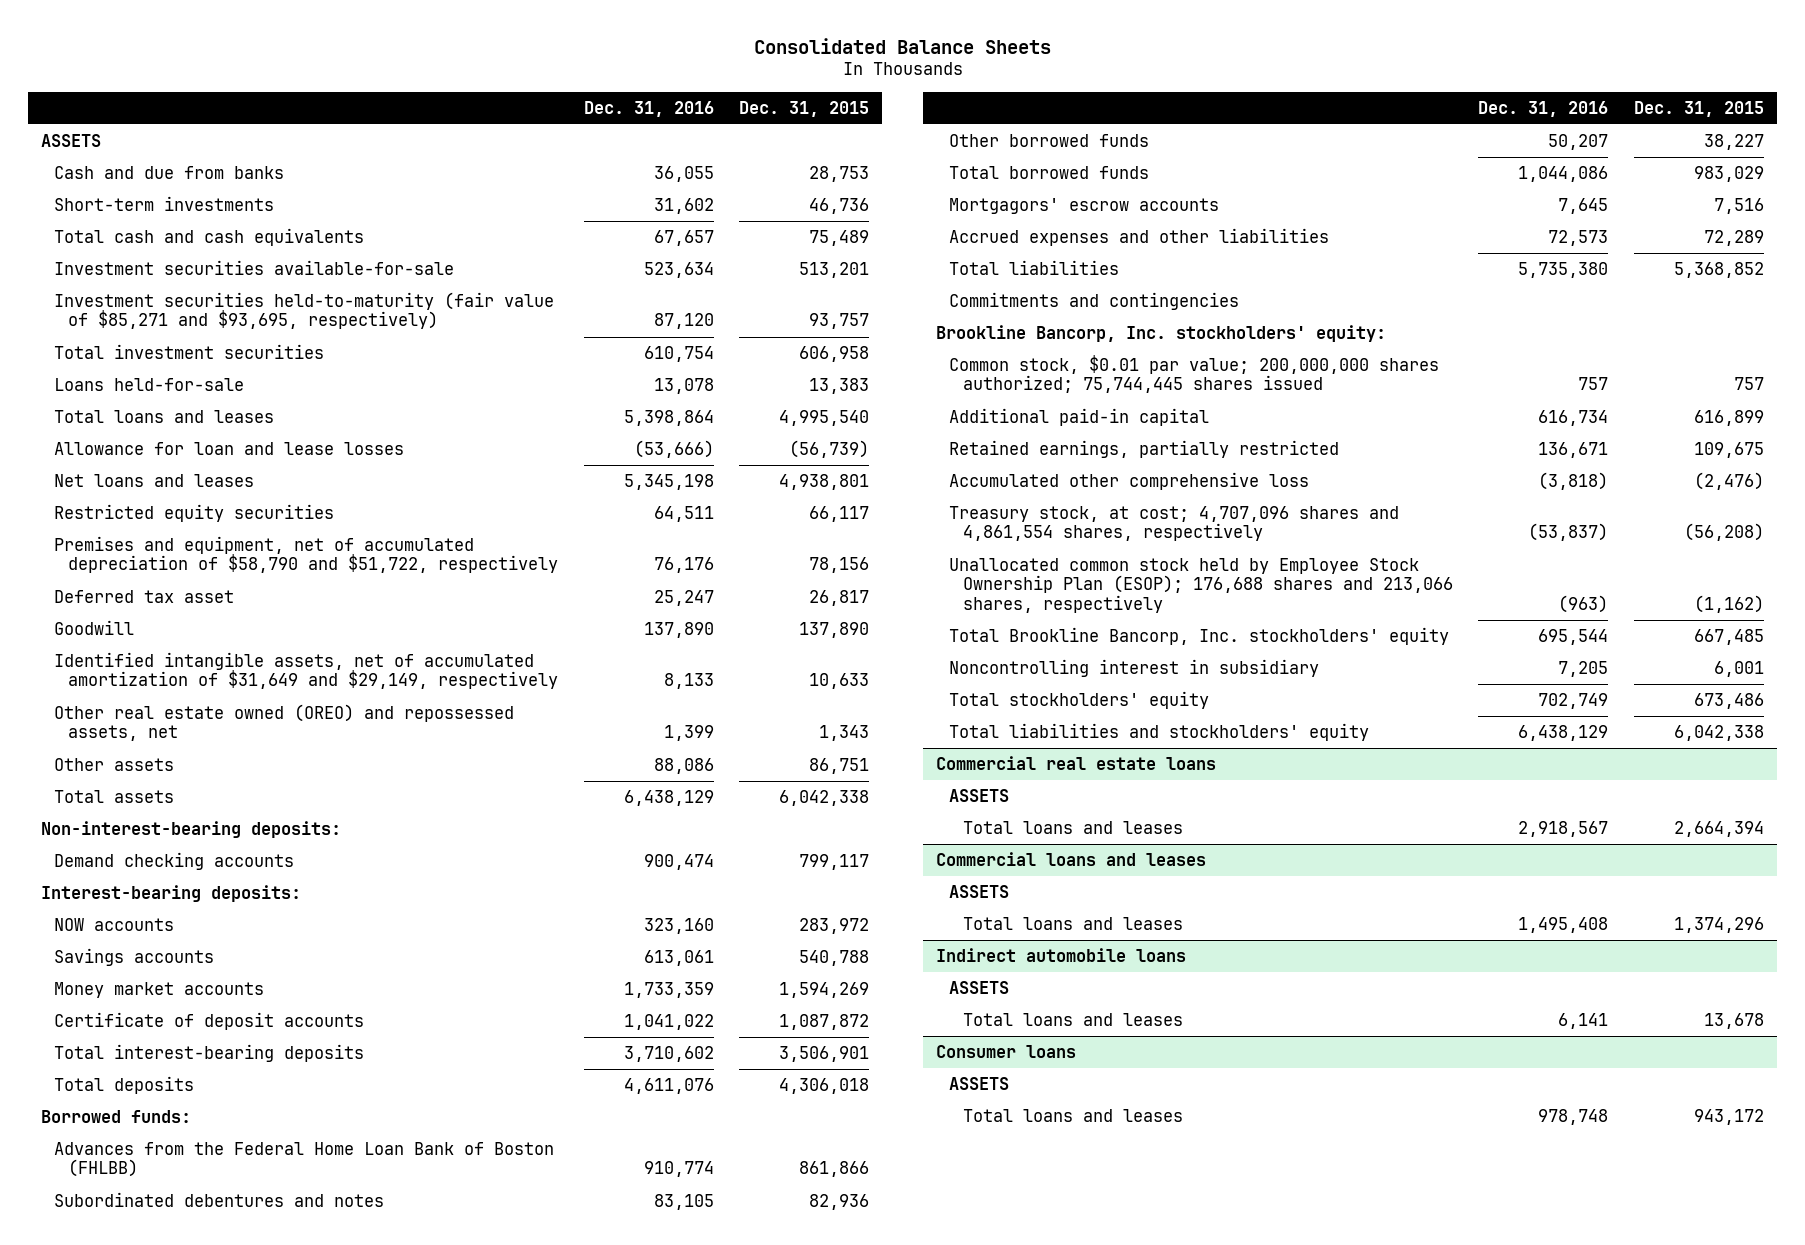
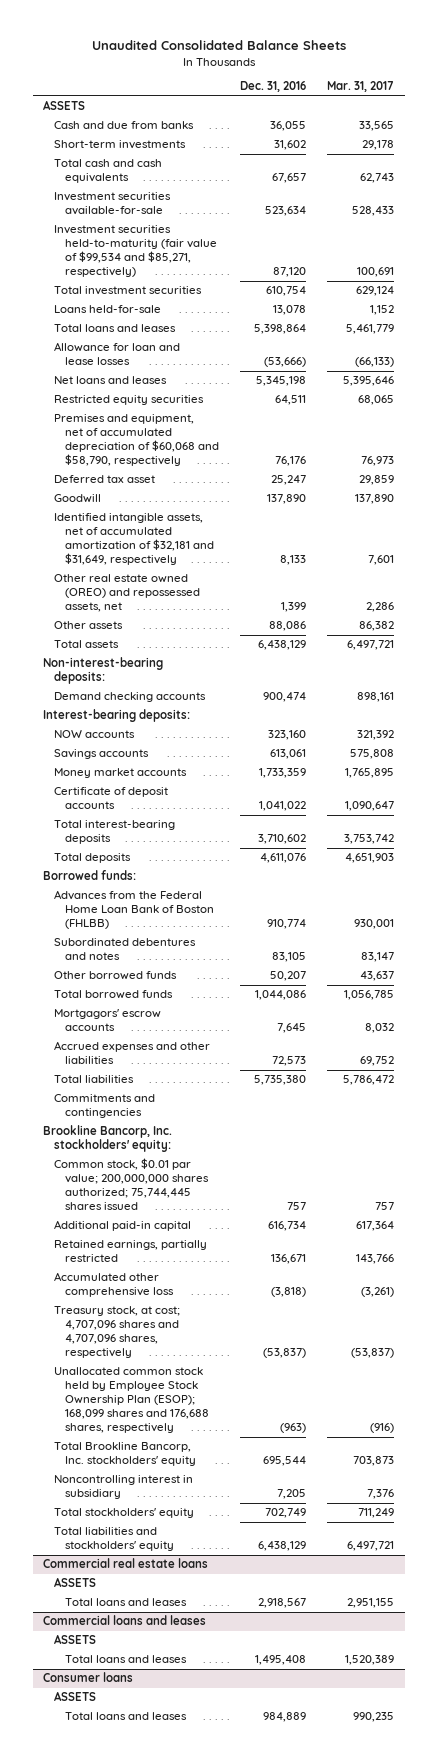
[753,37,1051,54] Consolidated Balance Sheets -> [91,40,346,51] Unaudited Consolidated Balance Sheets
[739,100,870,117] Dec. 31, 2015 -> none
none -> [327,81,395,93] Mar. 31, 2017
[54,291,555,330] Investment securities held-to-maturity (fair value of $85,271 and $93,695, respectively) -> [54,225,217,278] Investment securities held-to-maturity (fair value of $99,534 and $85,271, respectively)
[54,535,558,574] Premises and equipment, net of accumulated depreciation of $58,790 and $51,722, respectively -> [54,414,219,467] Premises and equipment, net of accumulated depreciation of $60,068 and $58,790, respectively
[54,651,558,690] Identified intangible assets, net of accumulated amortization of $31,649 and $29,149, respectively -> [54,513,214,566] Identified intangible assets, net of accumulated amortization of $32,181 and $31,649, respectively
[949,505,1400,542] Treasury stock, at cost; 4,707,096 shares and 4,861,554 shares, respectively -> [54,1306,181,1359] Treasury stock, at cost; 4,707,096 shares and 4,707,096 shares, respectively
[949,557,1453,613] Unallocated common stock held by Employee Stock Ownership Plan (ESOP); 176,688 shares and 213,066 shares, respectively -> [54,1367,209,1434] Unallocated common stock held by Employee Stock Ownership Plan (ESOP); 168,099 shares and 176,688 shares, respectively
[936,947,1187,962] Indirect automobile loans -> none
[949,980,1010,994] ASSETS -> none
[962,1012,1183,1026] Total loans and leases -> none
[1538,1108,1609,1125] 978,748 -> [263,1712,307,1723] 984,889

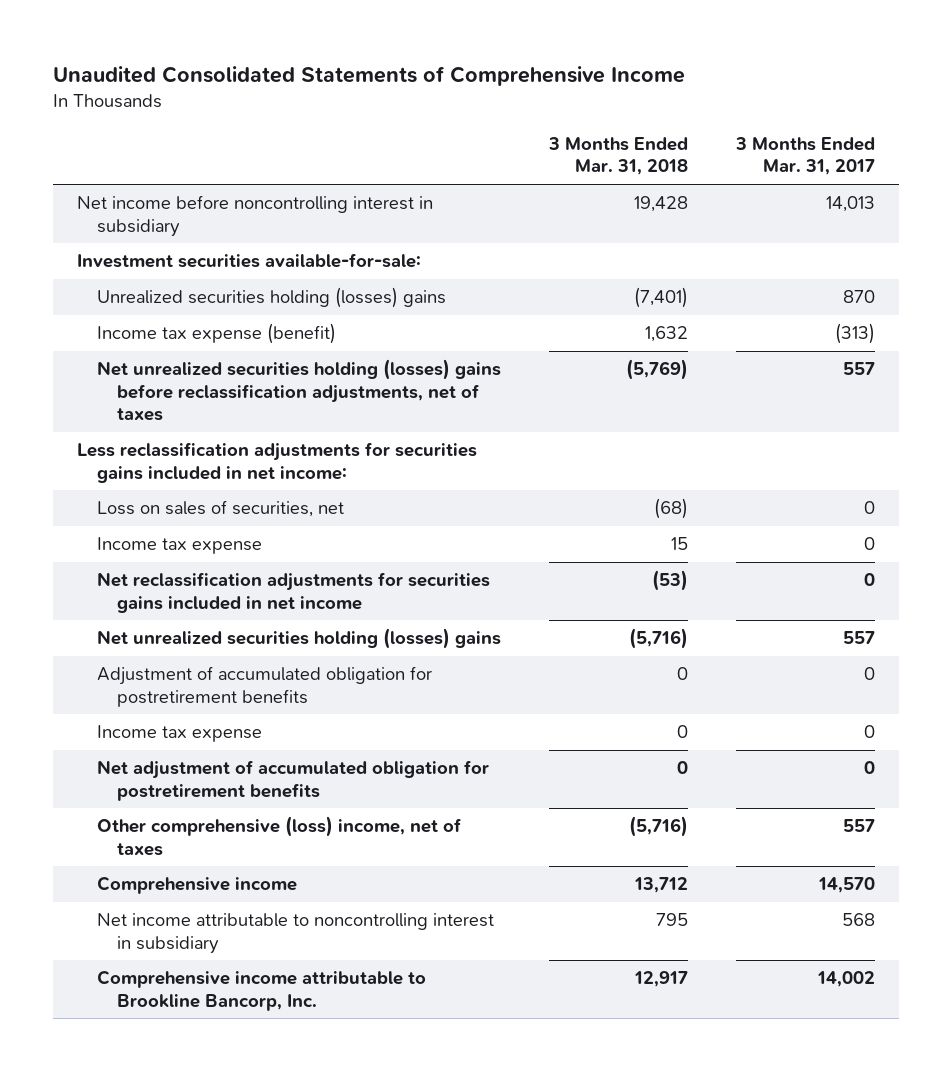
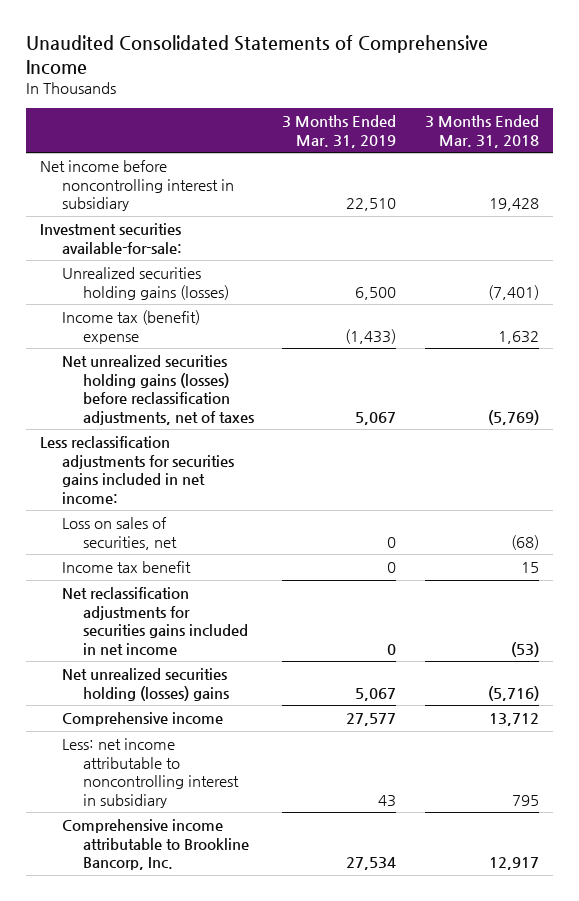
[735,137,876,176] 3 Months Ended Mar. 31, 2017 -> none
none -> [282,115,397,148] 3 Months Ended Mar. 31, 2019
[97,287,447,309] Unrealized securities holding (losses) gains -> [61,267,229,300] Unrealized securities holding gains (losses)
[97,323,337,345] Income tax expense (benefit) -> [61,310,200,344] Income tax (benefit) expense
[97,359,502,421] Net unrealized securities holding (losses) gains before reclassification adjustments, net of taxes -> [61,355,254,425] Net unrealized securities holding gains (losses) before reclassification adjustments, net of taxes
[97,537,263,555] Income tax expense -> [61,561,191,574] Income tax benefit
[97,666,433,707] Adjustment of accumulated obligation for postretirement benefits -> none
[97,725,263,743] Income tax expense -> none
[97,760,490,801] Net adjustment of accumulated obligation for postretirement benefits -> none
[97,816,463,856] Other comprehensive (loss) income, net of taxes -> none
[97,913,495,954] Net income attributable to noncontrolling interest in subsidiary -> [61,738,239,808] Less: net income attributable to noncontrolling interest in subsidiary

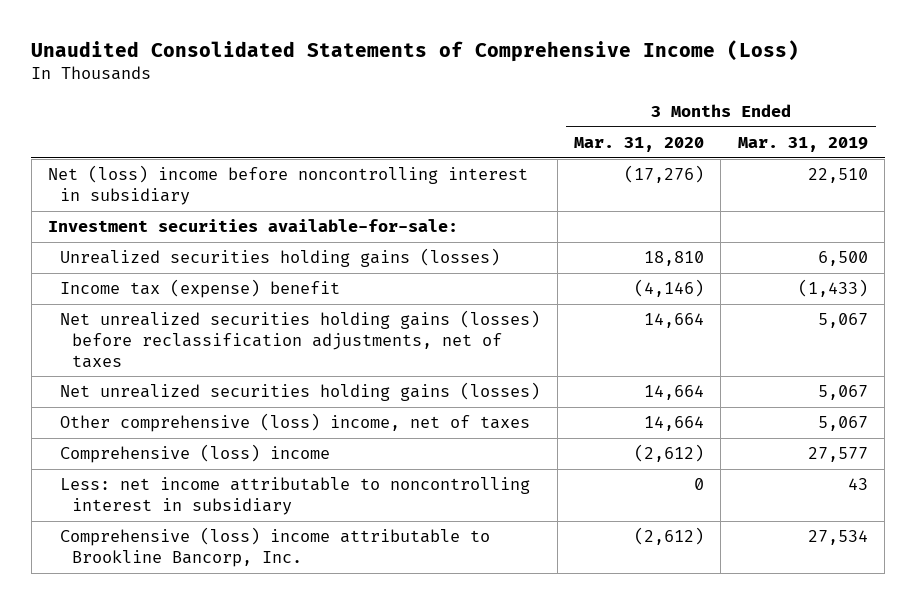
[25,35,488,75] Unaudited Consolidated Statements of Comprehensive Income -> [31,40,800,63] Unaudited Consolidated Statements of Comprehensive Income (Loss)
[424,115,539,148] 3 Months Ended Mar. 31, 2018 -> none
none -> [574,137,705,153] Mar. 31, 2020
[40,160,234,212] Net income before noncontrolling interest in subsidiary -> [48,165,529,206] Net (loss) income before noncontrolling interest in subsidiary
[61,310,200,344] Income tax (benefit) expense -> [60,279,341,299] Income tax (expense) benefit
[40,436,234,504] Less reclassification adjustments for securities gains included in net income: -> none
[61,517,177,550] Loss on sales of securities, net -> none
[61,561,191,574] Income tax benefit -> none
[61,587,248,655] Net reclassification adjustments for securities gains included in net income -> none
[61,668,229,701] Net unrealized securities holding (losses) gains -> [60,382,541,402] Net unrealized securities holding gains (losses)
none -> [60,413,531,433] Other comprehensive (loss) income, net of taxes
[61,712,223,727] Comprehensive income -> [60,444,331,464] Comprehensive (loss) income
[61,819,249,871] Comprehensive income attributable to Brookline Bancorp, Inc. -> [60,527,491,568] Comprehensive (loss) income attributable to Brookline Bancorp, Inc.

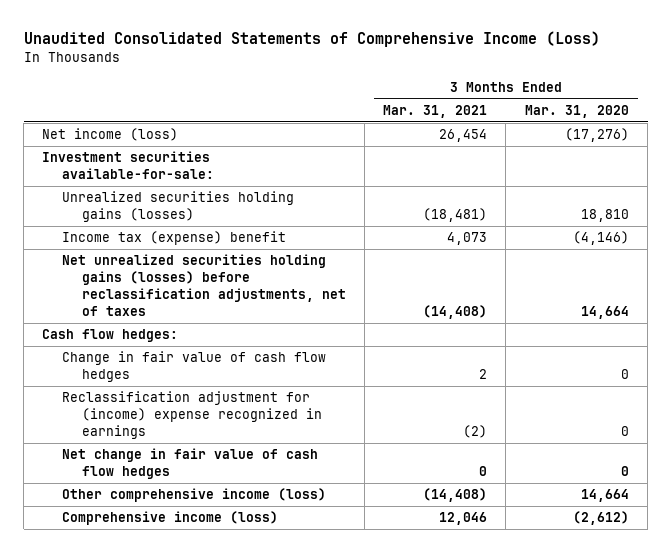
[737,137,868,153] Mar. 31, 2019 -> none
none -> [383,104,488,118] Mar. 31, 2021
[48,165,529,206] Net (loss) income before noncontrolling interest in subsidiary -> [42,128,179,142] Net income (loss)
[60,382,541,402] Net unrealized securities holding gains (losses) -> none
[60,444,331,464] Comprehensive (loss) income -> none
[60,477,531,516] Less: net income attributable to noncontrolling interest in subsidiary -> none
none -> [42,329,179,343] Cash flow hedges:
none -> [62,351,327,383] Change in fair value of cash flow hedges
none -> [62,391,322,439] Reclassification adjustment for (income) expense recognized in earnings
none -> [62,448,319,480] Net change in fair value of cash flow hedges
[60,413,531,433] Other comprehensive (loss) income, net of taxes -> [62,488,327,503] Other comprehensive income (loss)
[60,527,491,568] Comprehensive (loss) income attributable to Brookline Bancorp, Inc. -> [62,511,279,526] Comprehensive income (loss)

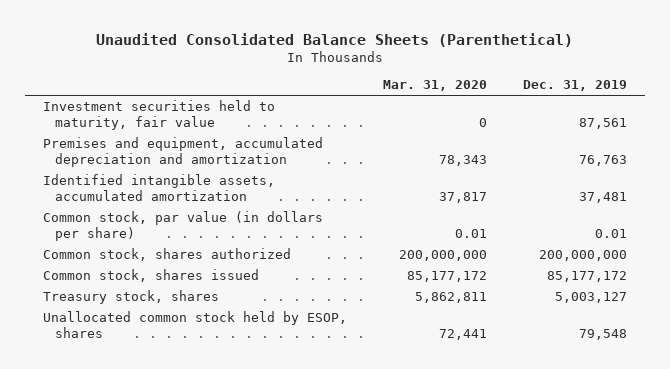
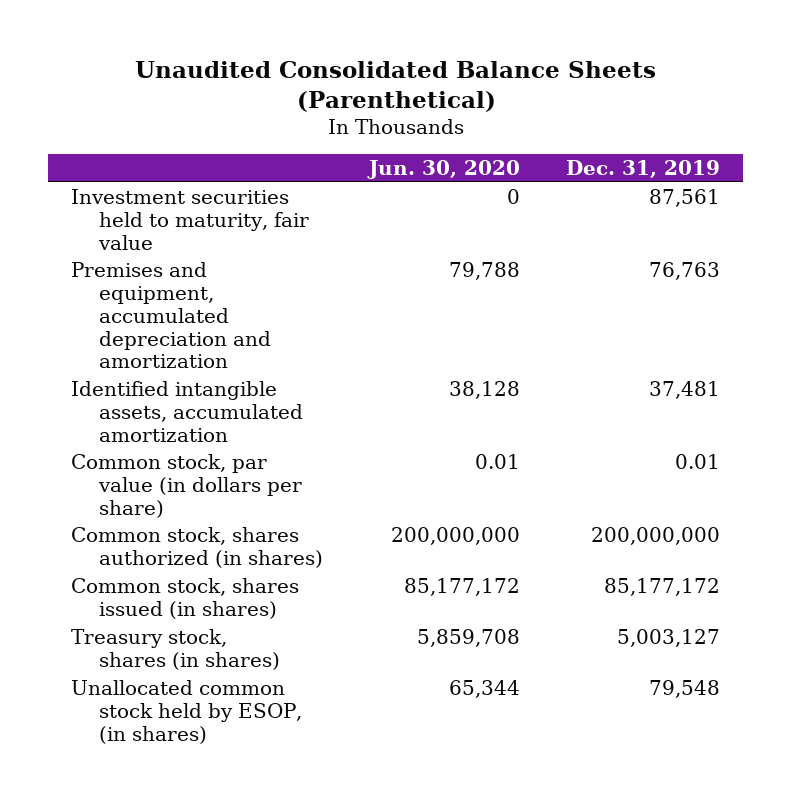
[382,80,487,92] Mar. 31, 2020 -> none
none -> [367,159,521,179] Jun. 30, 2020
[43,247,292,261] Common stock, shares authorized -> [70,526,323,568] Common stock, shares authorized (in shares)
[43,268,260,282] Common stock, shares issued -> [70,577,299,619] Common stock, shares issued (in shares)
[43,289,220,304] Treasury stock, shares -> [70,628,280,670] Treasury stock, shares (in shares)
[43,310,348,338] Unallocated common stock held by ESOP, shares -> [70,679,302,744] Unallocated common stock held by ESOP, (in shares)

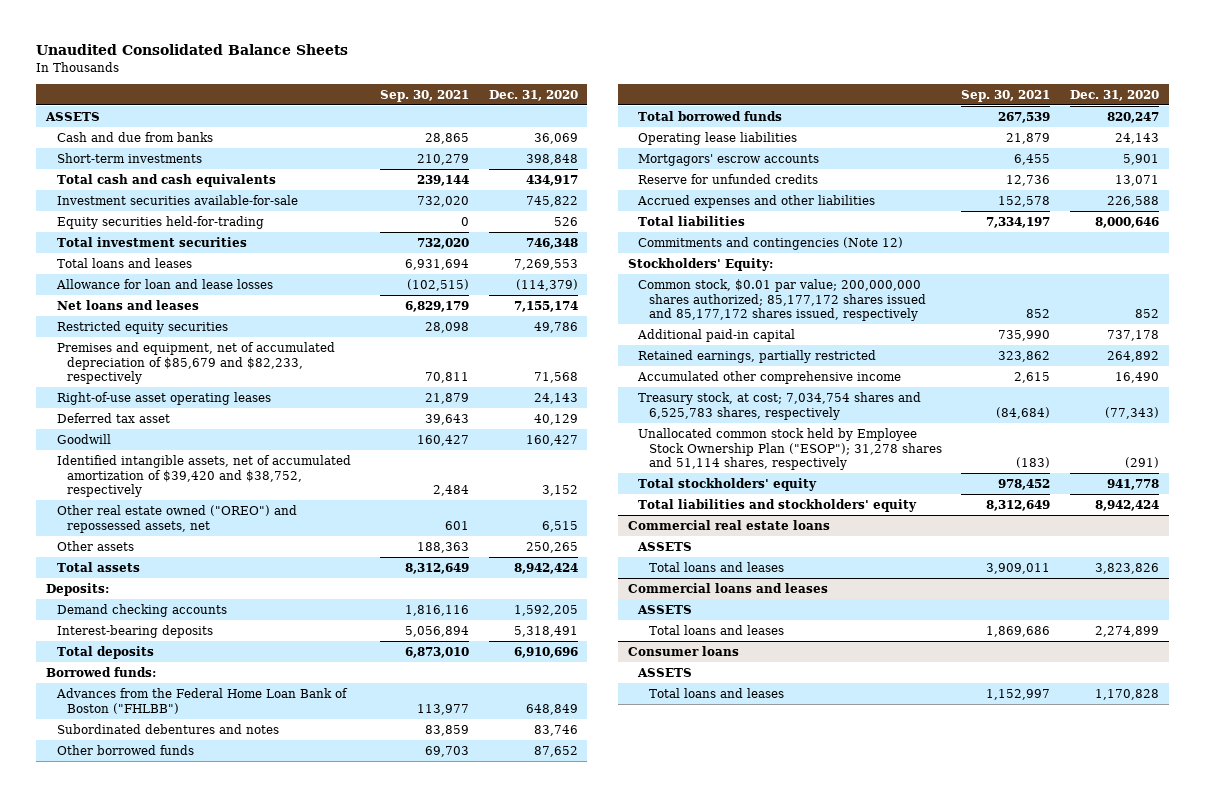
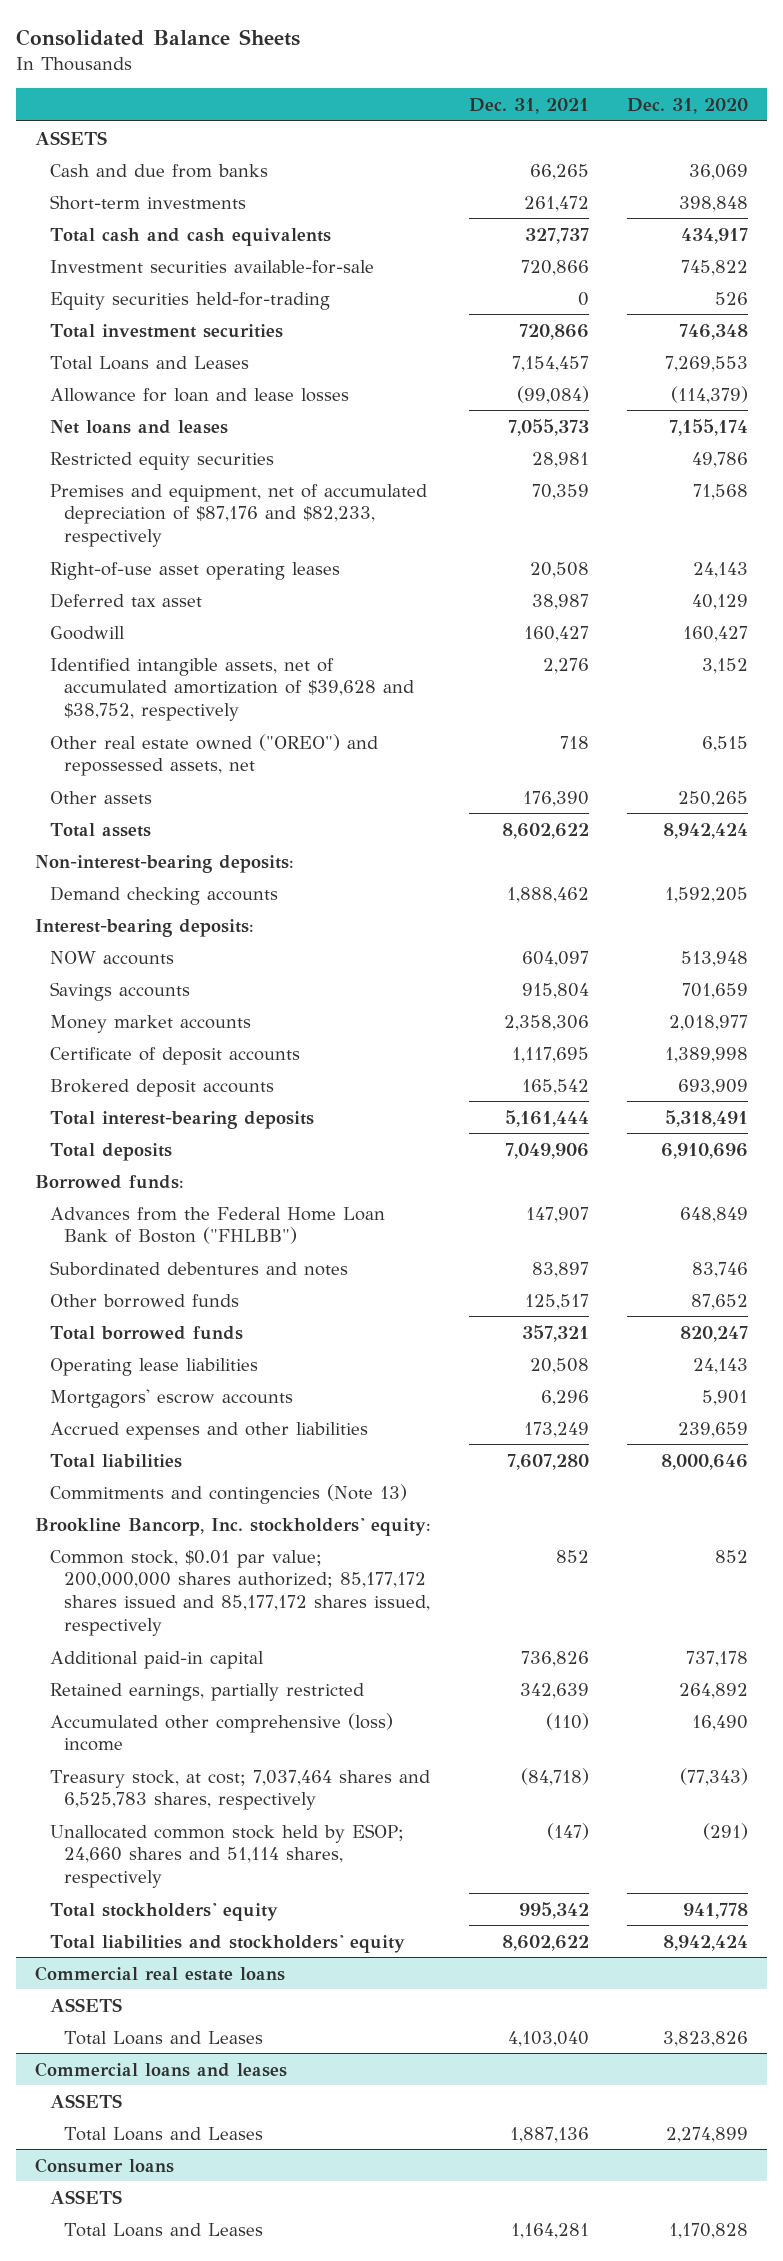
[36,44,349,56] Unaudited Consolidated Balance Sheets -> [15,28,300,46] Consolidated Balance Sheets
[379,89,469,102] Sep. 30, 2021 -> none
none -> [469,97,590,114] Dec. 31, 2021
[56,258,192,269] Total loans and leases -> [49,355,249,370] Total Loans and Leases
[56,342,335,385] Premises and equipment, net of accumulated depreciation of $85,679 and $82,233, respectively -> [49,483,427,548] Premises and equipment, net of accumulated depreciation of $87,176 and $82,233, respectively
[56,455,351,498] Identified intangible assets, net of accumulated amortization of $39,420 and $38,752, respectively -> [49,657,415,722] Identified intangible assets, net of accumulated amortization of $39,628 and $38,752, respectively
[46,583,110,597] Deposits: -> none
none -> [35,854,295,873] Non-interest-bearing deposits:
none -> [35,918,255,937] Interest-bearing deposits:
none -> [49,950,174,965] NOW accounts
none -> [49,981,190,1001] Savings accounts
none -> [49,1014,251,1033] Money market accounts
none -> [49,1046,300,1065] Certificate of deposit accounts
none -> [49,1078,274,1097] Brokered deposit accounts
[56,625,213,639] Interest-bearing deposits -> [49,1110,314,1129] Total interest-bearing deposits
[638,174,819,185] Reserve for unfunded credits -> none
[1106,196,1159,208] 226,588 -> [678,1421,749,1438] 239,659
[627,258,773,272] Stockholders' Equity: -> none
[638,237,904,251] Commitments and contingencies (Note 12) -> [49,1483,407,1504] Commitments and contingencies (Note 13)
none -> [35,1517,432,1536] Brookline Bancorp, Inc. stockholders' equity:
[637,371,902,385] Accumulated other comprehensive income -> [49,1712,393,1752] Accumulated other comprehensive (loss) income
[638,392,922,420] Treasury stock, at cost; 7,034,754 shares and 6,525,783 shares, respectively -> [49,1769,430,1811] Treasury stock, at cost; 7,037,464 shares and 6,525,783 shares, respectively
[638,428,942,471] Unallocated common stock held by Employee Stock Ownership Plan ("ESOP"); 31,278 shares and 51,114 shares, respectively -> [49,1823,404,1889] Unallocated common stock held by ESOP; 24,660 shares and 51,114 shares, respectively
[648,562,784,573] Total loans and leases -> [64,2030,264,2045] Total Loans and Leases
[648,625,784,636] Total loans and leases -> [64,2126,264,2141] Total Loans and Leases
[648,688,784,699] Total loans and leases -> [64,2222,264,2237] Total Loans and Leases

